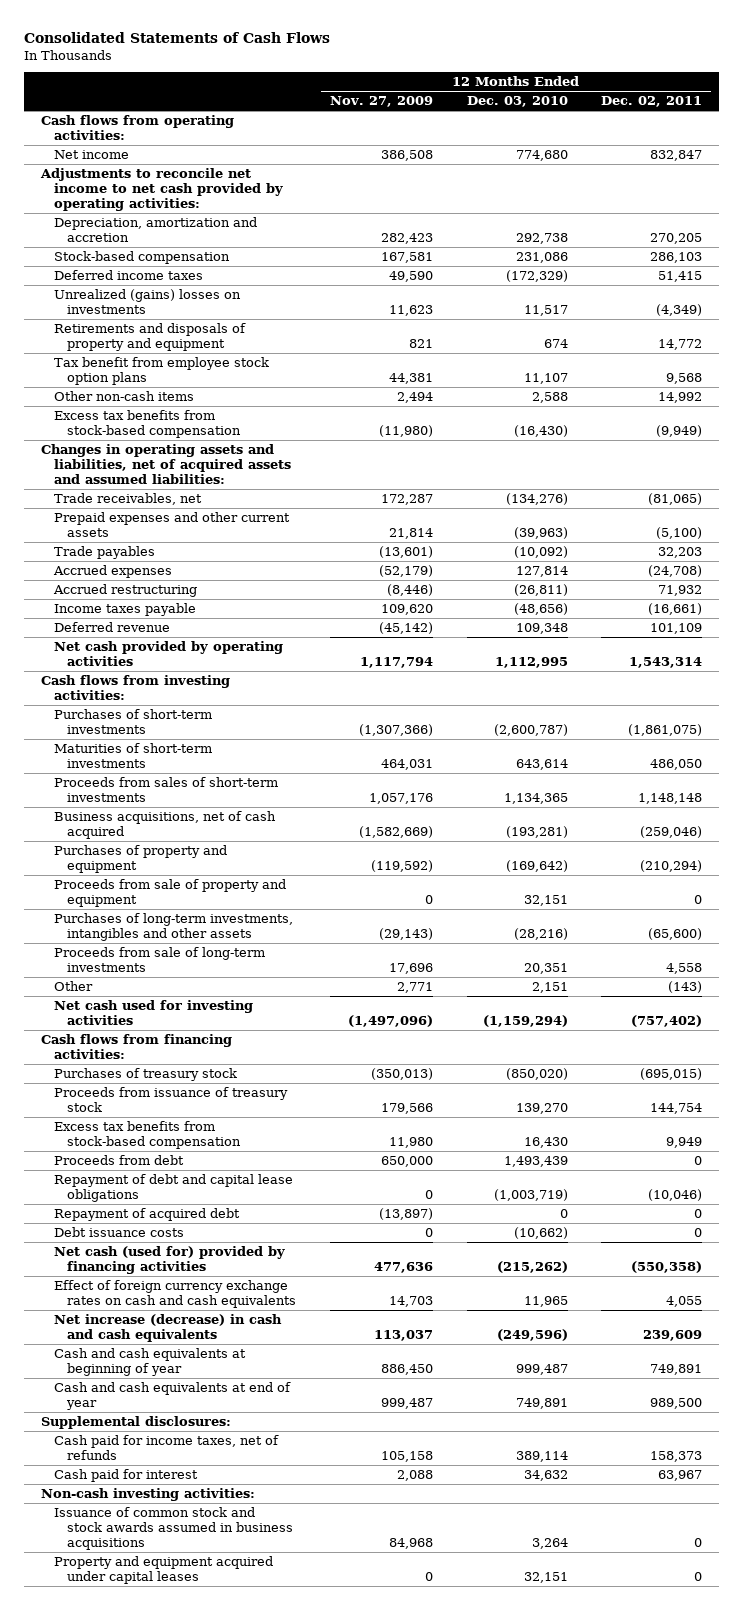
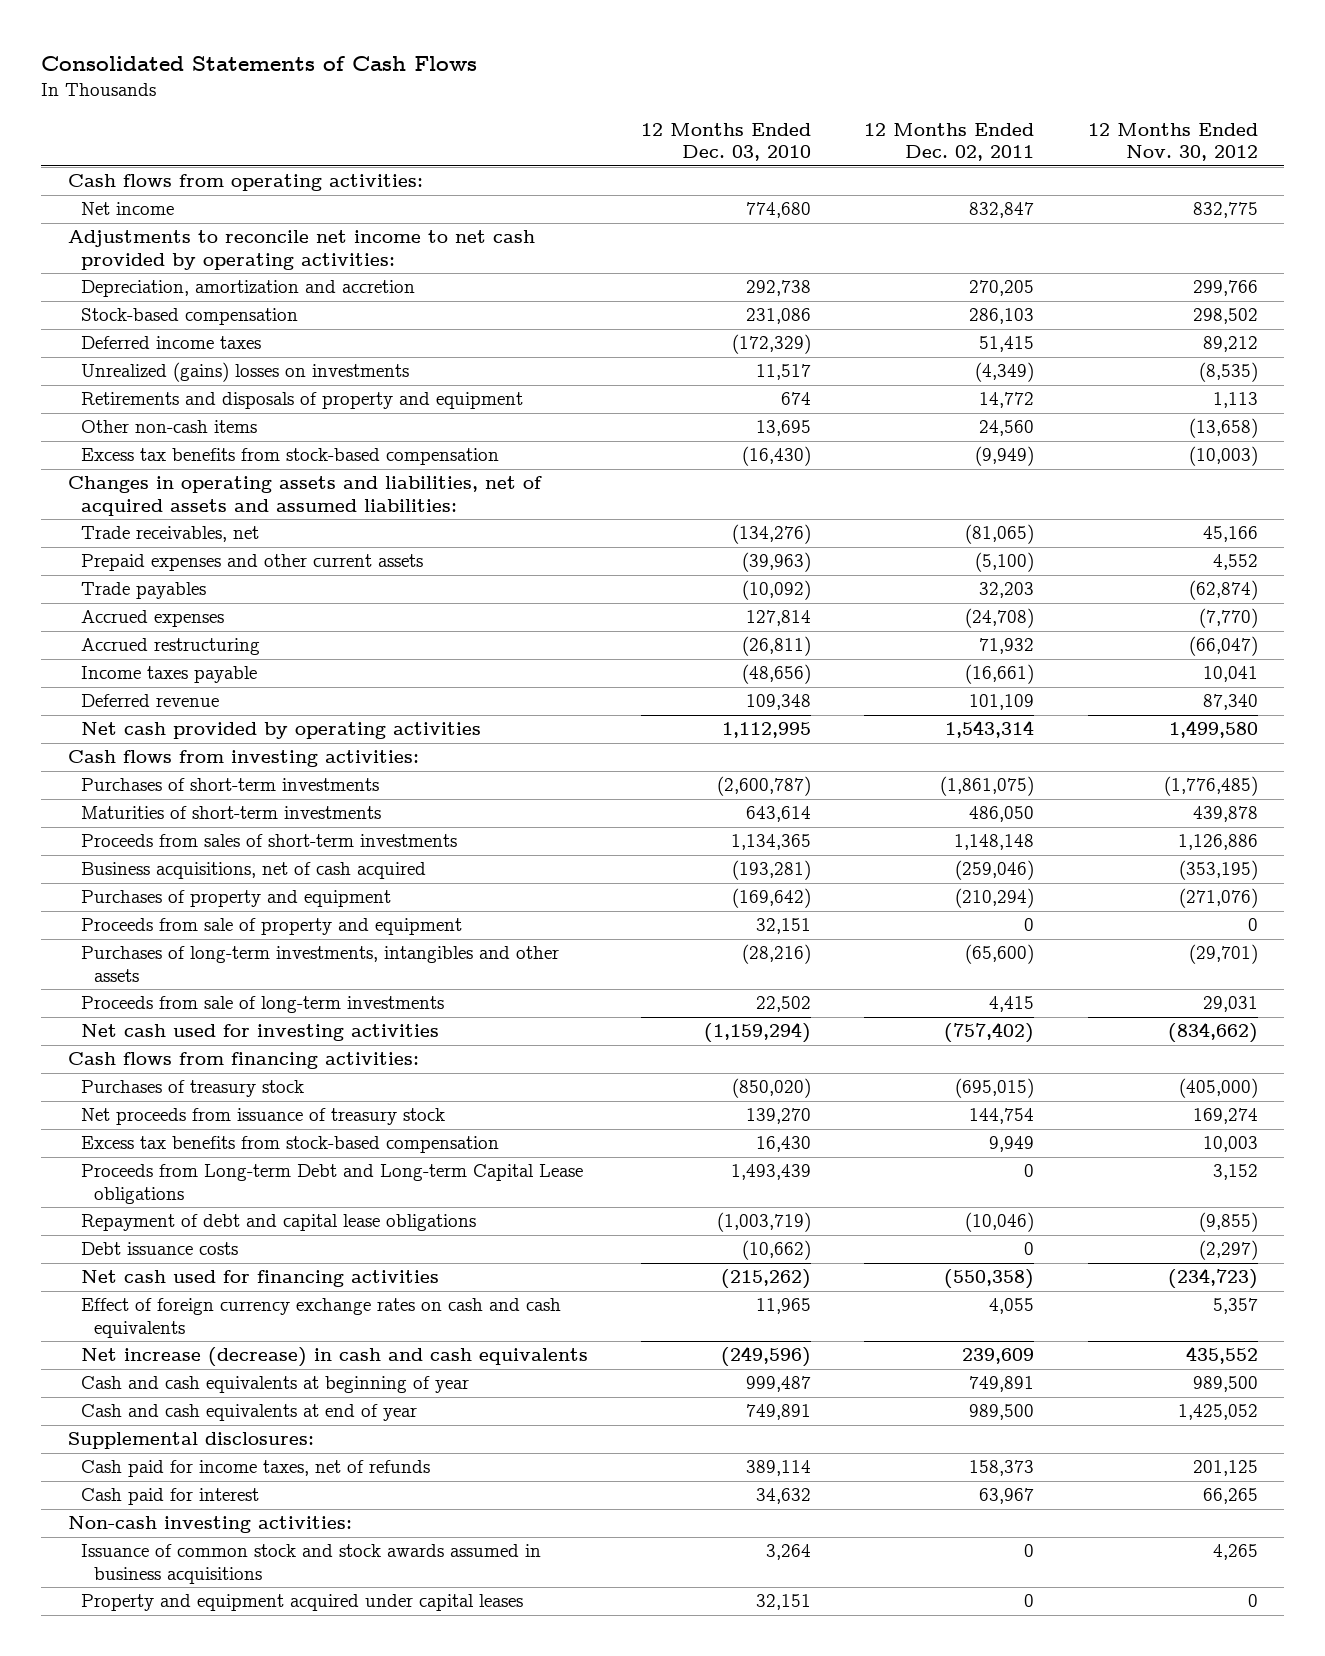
[329,96,433,108] Nov. 27, 2009 -> none
none -> [1087,122,1258,162] 12 Months Ended Nov. 30, 2012
[53,356,269,386] Tax benefit from employee stock option plans -> none
[531,391,568,403] 2,588 -> [756,420,812,437] 13,695
[658,391,703,403] 14,992 -> [979,420,1035,437] 24,560
[53,980,93,991] Other -> none
[523,963,568,975] 20,351 -> [756,996,812,1013] 22,502
[666,963,703,975] 4,558 -> [989,996,1035,1013] 4,415
[53,1086,288,1113] Proceeds from issuance of treasury stock -> [81,1108,446,1126] Net proceeds from issuance of treasury stock
[53,1154,184,1165] Proceeds from debt -> [81,1164,584,1205] Proceeds from Long-term Debt and Long-term Capital Lease obligations
[53,1207,240,1221] Repayment of acquired debt -> none
[53,1245,285,1275] Net cash (used for) provided by financing activities -> [81,1270,440,1288] Net cash used for financing activities

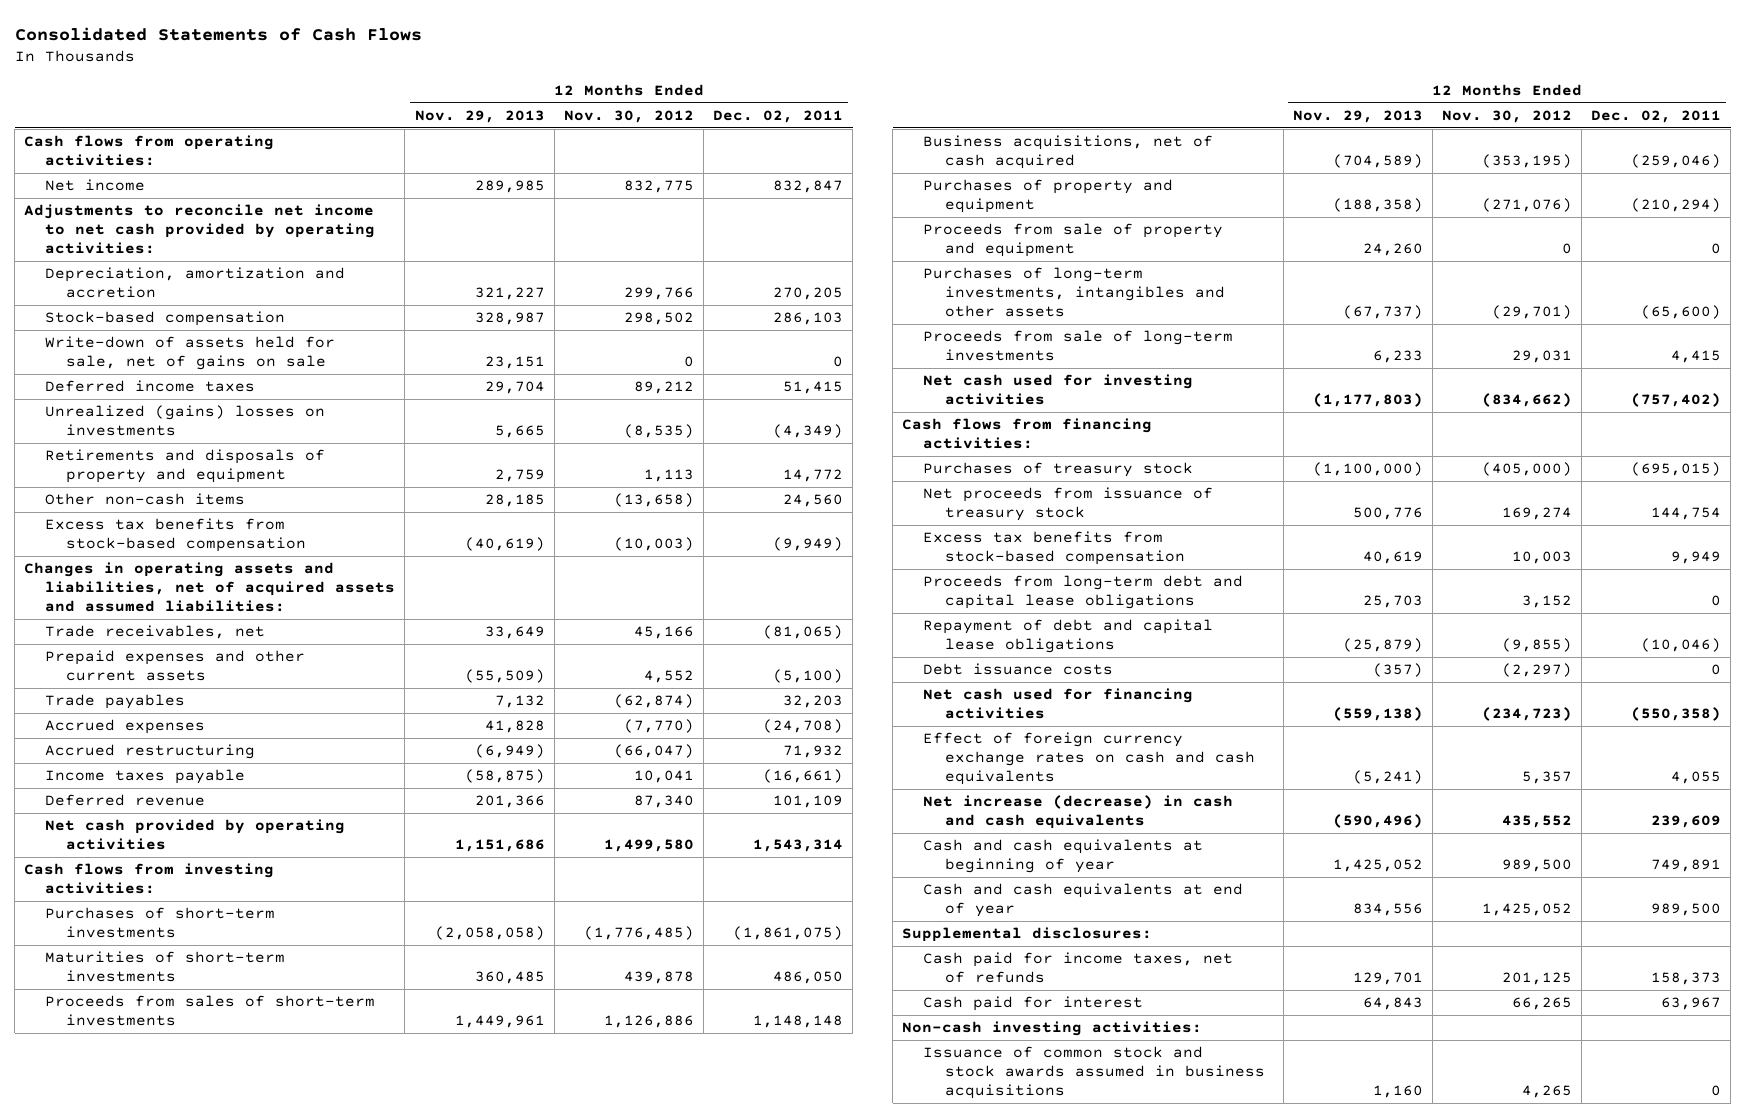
[641,122,812,162] 12 Months Ended Dec. 03, 2010 -> none
none -> [414,109,545,123] Nov. 29, 2013
none -> [45,336,336,371] Write-down of assets held for sale, net of gains on sale
[81,1164,584,1205] Proceeds from Long-term Debt and Long-term Capital Lease obligations -> [923,575,1244,610] Proceeds from long-term debt and capital lease obligations
[81,1594,524,1612] Property and equipment acquired under capital leases -> none

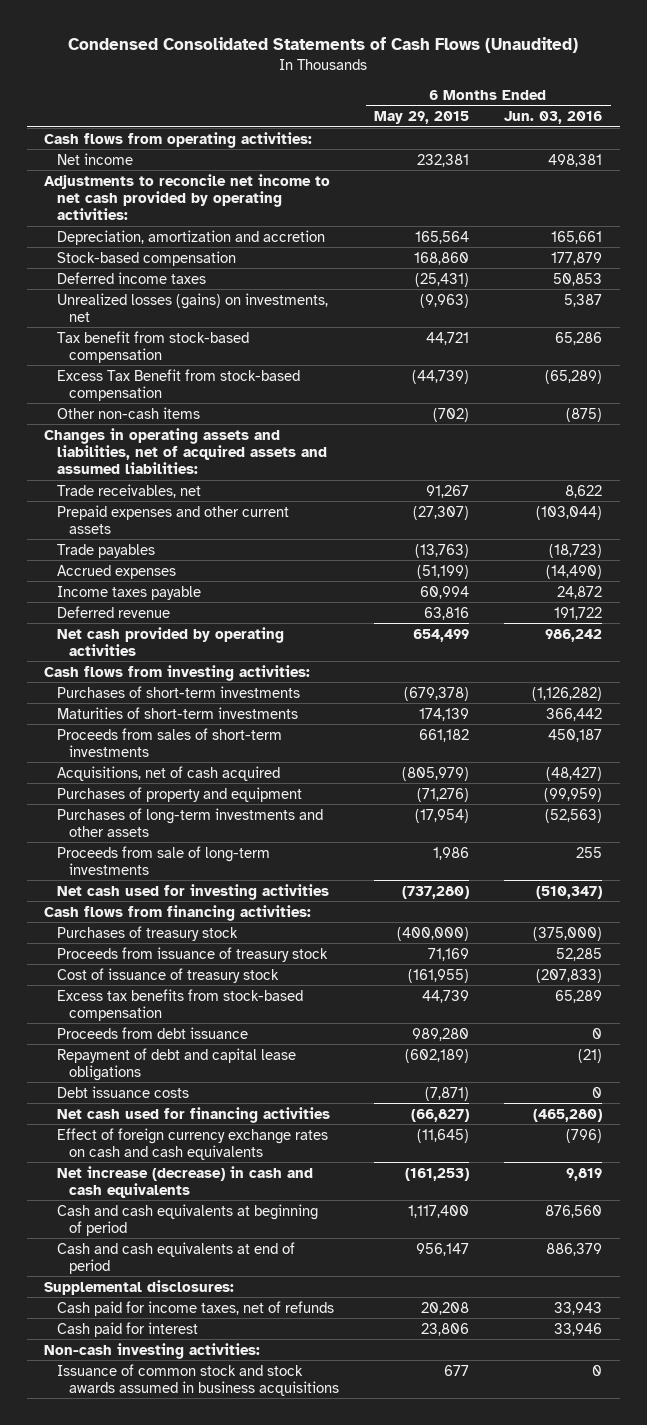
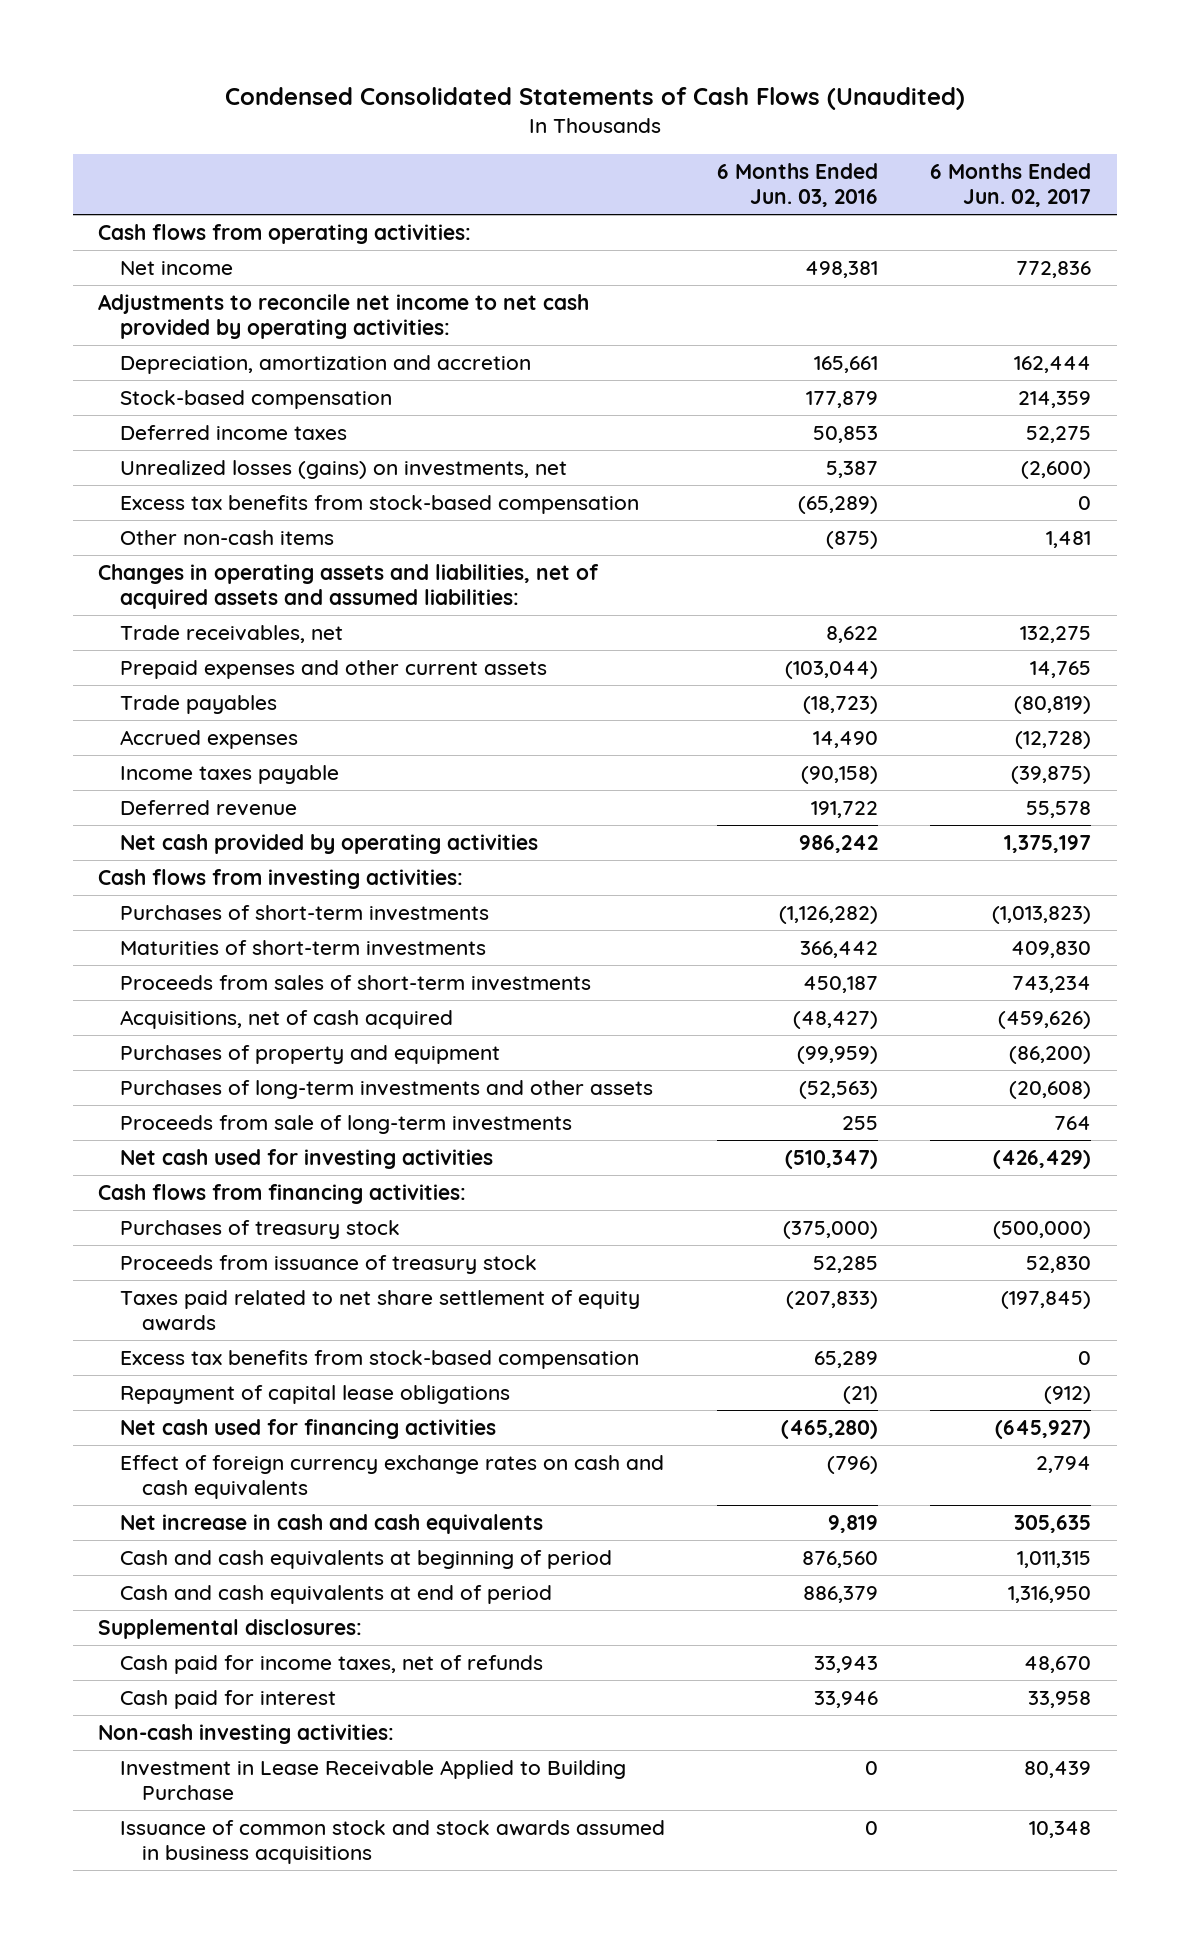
[374,111,470,125] May 29, 2015 -> none
none -> [929,163,1091,208] 6 Months Ended Jun. 02, 2017
[56,330,249,363] Tax benefit from stock-based compensation -> none
[56,368,300,401] Excess Tax Benefit from stock-based compensation -> [120,494,640,514] Excess tax benefits from stock-based compensation
[546,564,603,579] (14,490) -> [812,730,878,748] 14,490
[557,585,603,599] 24,872 -> [800,765,878,784] (90,158)
[56,967,279,983] Cost of issuance of treasury stock -> [120,1289,641,1331] Taxes paid related to net share settlement of equity awards
[56,1026,248,1039] Proceeds from debt issuance -> none
[56,1085,189,1098] Debt issuance costs -> none
[56,1047,296,1081] Repayment of debt and capital lease obligations -> [120,1384,511,1404] Repayment of capital lease obligations
[56,1165,313,1198] Net increase (decrease) in cash and cash equivalents -> [120,1513,544,1534] Net increase in cash and cash equivalents
none -> [120,1759,627,1800] Investment in Lease Receivable Applied to Building Purchase

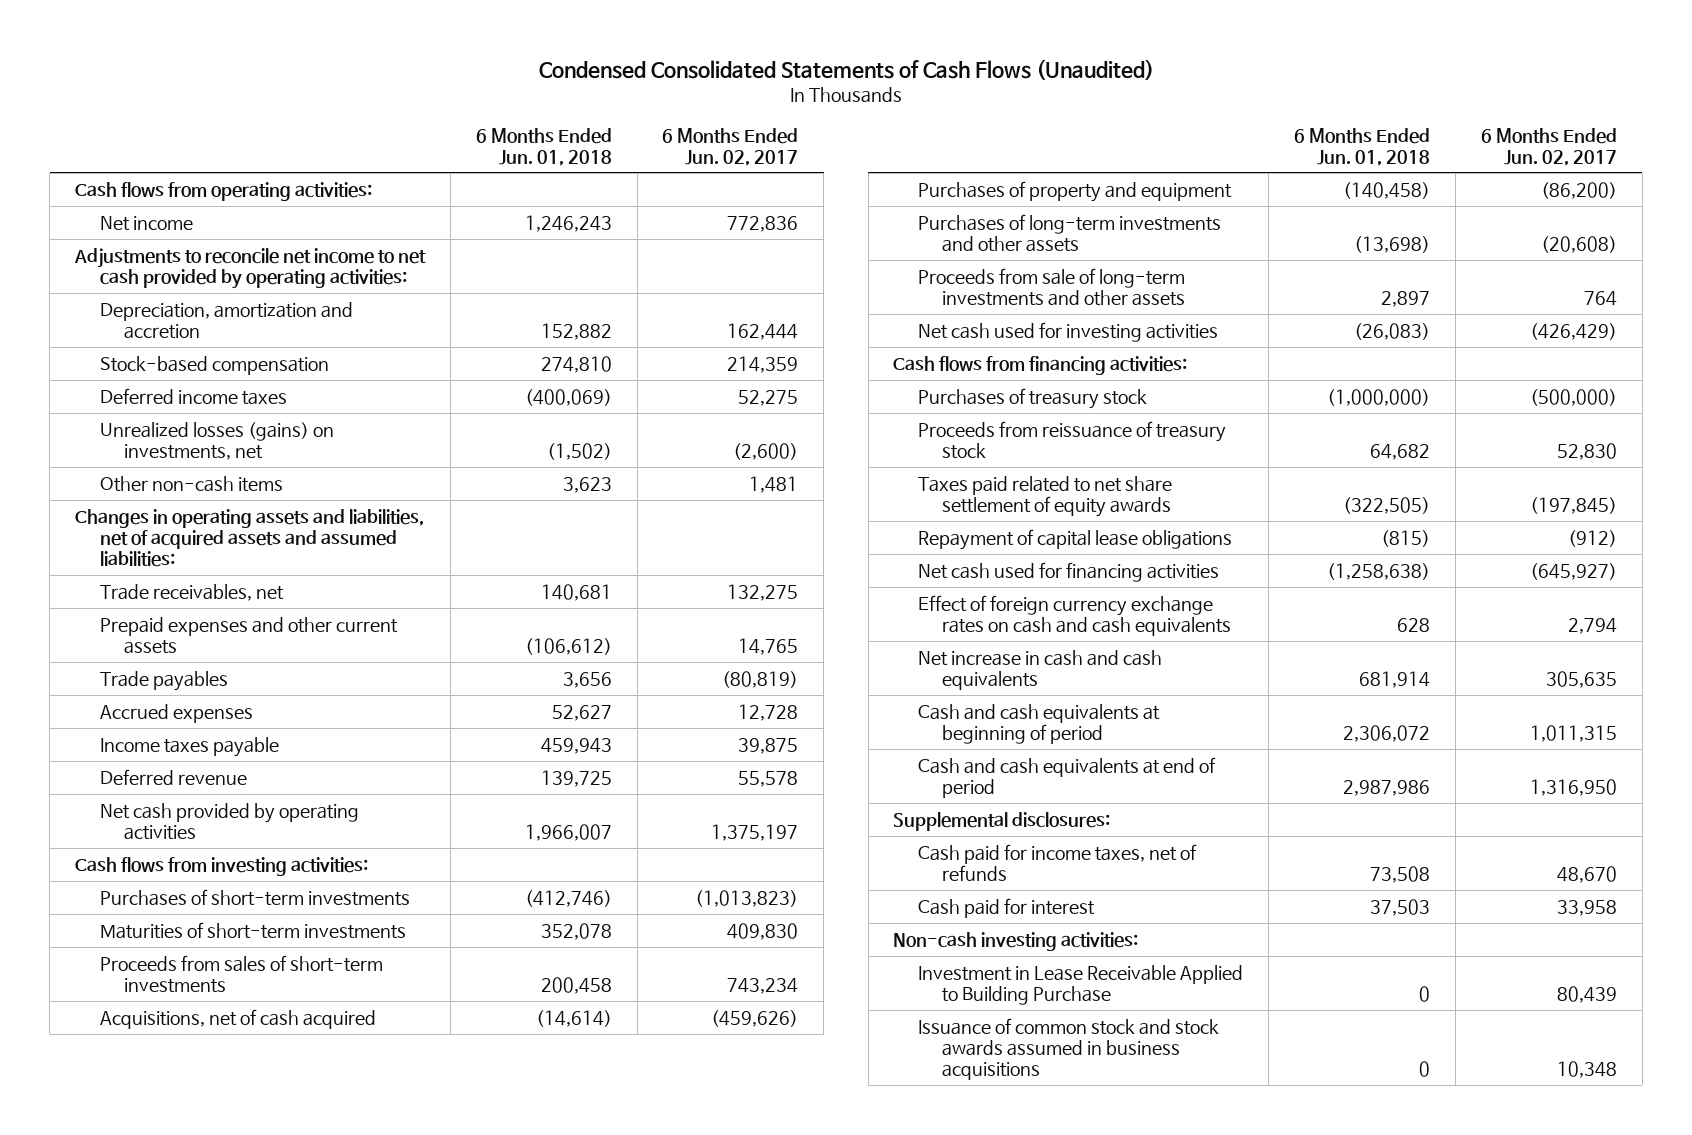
[716,163,878,208] 6 Months Ended Jun. 03, 2016 -> none
none -> [475,127,612,166] 6 Months Ended Jun. 01, 2018
[120,494,640,514] Excess tax benefits from stock-based compensation -> none
[1014,730,1091,749] (12,728) -> [738,703,799,721] 12,728
[1010,765,1091,784] (39,875) -> [738,737,799,754] 39,875
[120,1114,573,1134] Proceeds from sale of long-term investments -> [917,267,1186,306] Proceeds from sale of long-term investments and other assets
[120,1254,538,1274] Proceeds from issuance of treasury stock -> [917,420,1226,459] Proceeds from reissuance of treasury stock
[120,1349,640,1369] Excess tax benefits from stock-based compensation -> none

